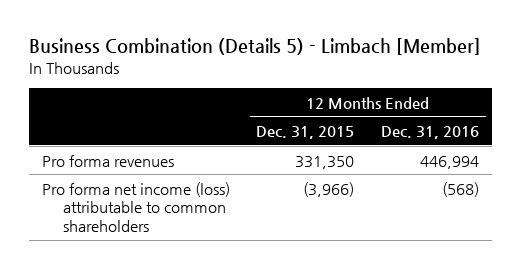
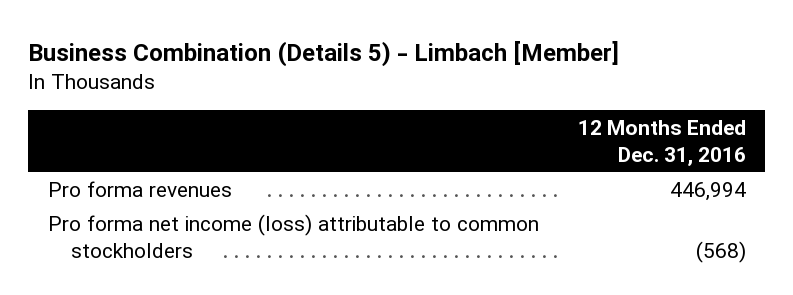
[256,125,355,139] Dec. 31, 2015 -> none
[41,181,230,233] Pro forma net income (loss) attributable to common shareholders -> [47,213,539,258] Pro forma net income (loss) attributable to common stockholders

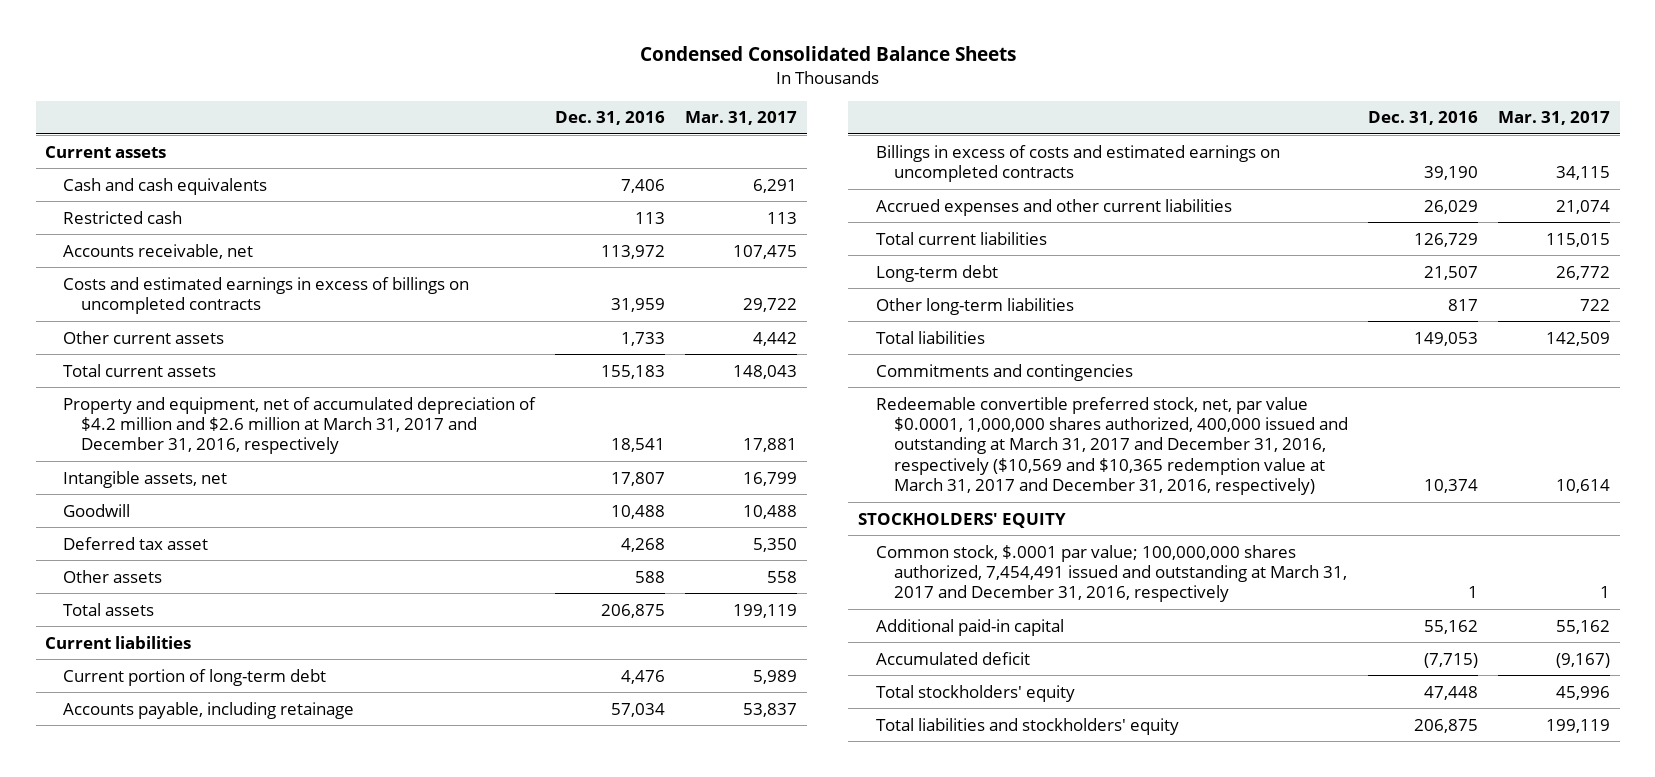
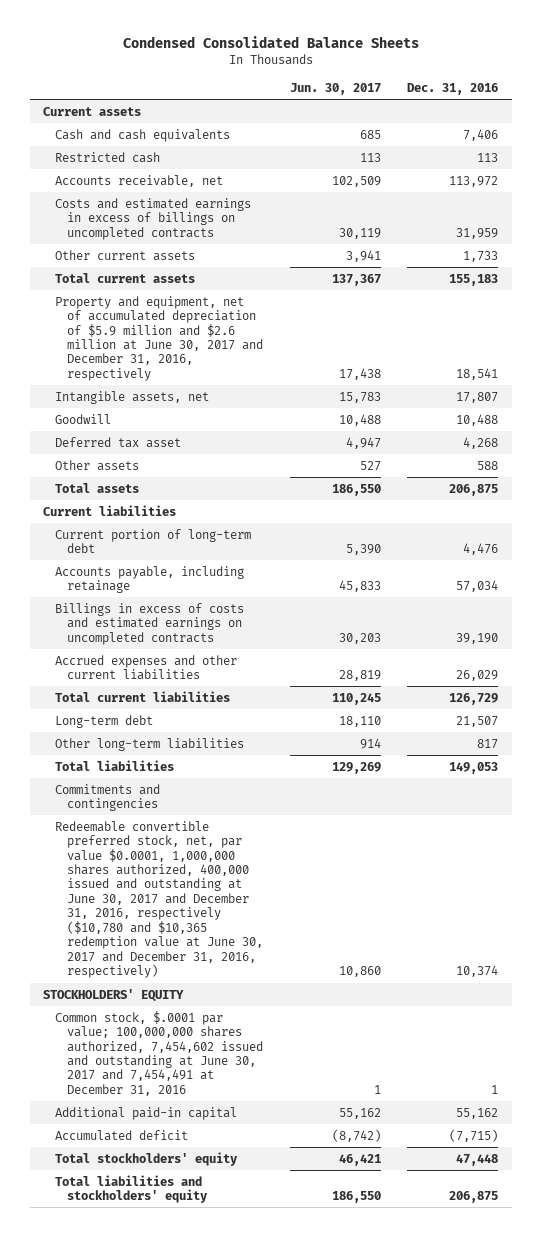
[684,111,797,126] Mar. 31, 2017 -> none
none -> [289,82,381,95] Jun. 30, 2017
[63,396,537,455] Property and equipment, net of accumulated depreciation of $4.2 million and $2.6 million at March 31, 2017 and December 31, 2016, respectively -> [54,295,263,381] Property and equipment, net of accumulated depreciation of $5.9 million and $2.6 million at June 30, 2017 and December 31, 2016, respectively
[876,396,1349,496] Redeemable convertible preferred stock, net, par value $0.0001, 1,000,000 shares authorized, 400,000 issued and outstanding at March 31, 2017 and December 31, 2016, respectively ($10,569 and $10,365 redemption value at March 31, 2017 and December 31, 2016, respectively) -> [54,820,263,979] Redeemable convertible preferred stock, net, par value $0.0001, 1,000,000 shares authorized, 400,000 issued and outstanding at June 30, 2017 and December 31, 2016, respectively ($10,780 and $10,365 redemption value at June 30, 2017 and December 31, 2016, respectively)
[876,544,1348,603] Common stock, $.0001 par value; 100,000,000 shares authorized, 7,454,491 issued and outstanding at March 31, 2017 and December 31, 2016, respectively -> [54,1010,263,1096] Common stock, $.0001 par value; 100,000,000 shares authorized, 7,454,602 issued and outstanding at June 30, 2017 and 7,454,491 at December 31, 2016

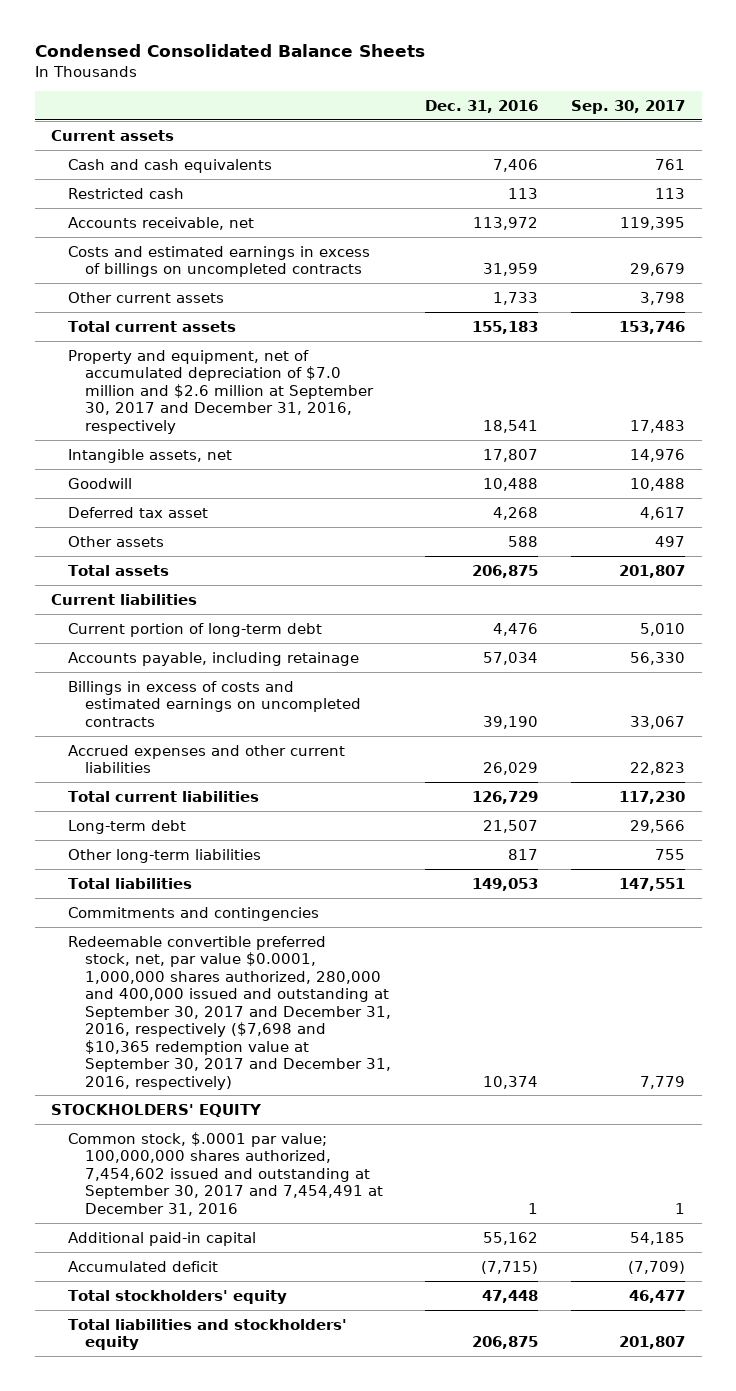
[289,82,381,95] Jun. 30, 2017 -> none
none -> [571,99,686,114] Sep. 30, 2017
[54,295,263,381] Property and equipment, net of accumulated depreciation of $5.9 million and $2.6 million at June 30, 2017 and December 31, 2016, respectively -> [68,349,375,434] Property and equipment, net of accumulated depreciation of $7.0 million and $2.6 million at September 30, 2017 and December 31, 2016, respectively
[54,820,263,979] Redeemable convertible preferred stock, net, par value $0.0001, 1,000,000 shares authorized, 400,000 issued and outstanding at June 30, 2017 and December 31, 2016, respectively ($10,780 and $10,365 redemption value at June 30, 2017 and December 31, 2016, respectively) -> [68,935,392,1090] Redeemable convertible preferred stock, net, par value $0.0001, 1,000,000 shares authorized, 280,000 and 400,000 issued and outstanding at September 30, 2017 and December 31, 2016, respectively ($7,698 and $10,365 redemption value at September 30, 2017 and December 31, 2016, respectively)
[54,1010,263,1096] Common stock, $.0001 par value; 100,000,000 shares authorized, 7,454,602 issued and outstanding at June 30, 2017 and 7,454,491 at December 31, 2016 -> [68,1131,384,1216] Common stock, $.0001 par value; 100,000,000 shares authorized, 7,454,602 issued and outstanding at September 30, 2017 and 7,454,491 at December 31, 2016

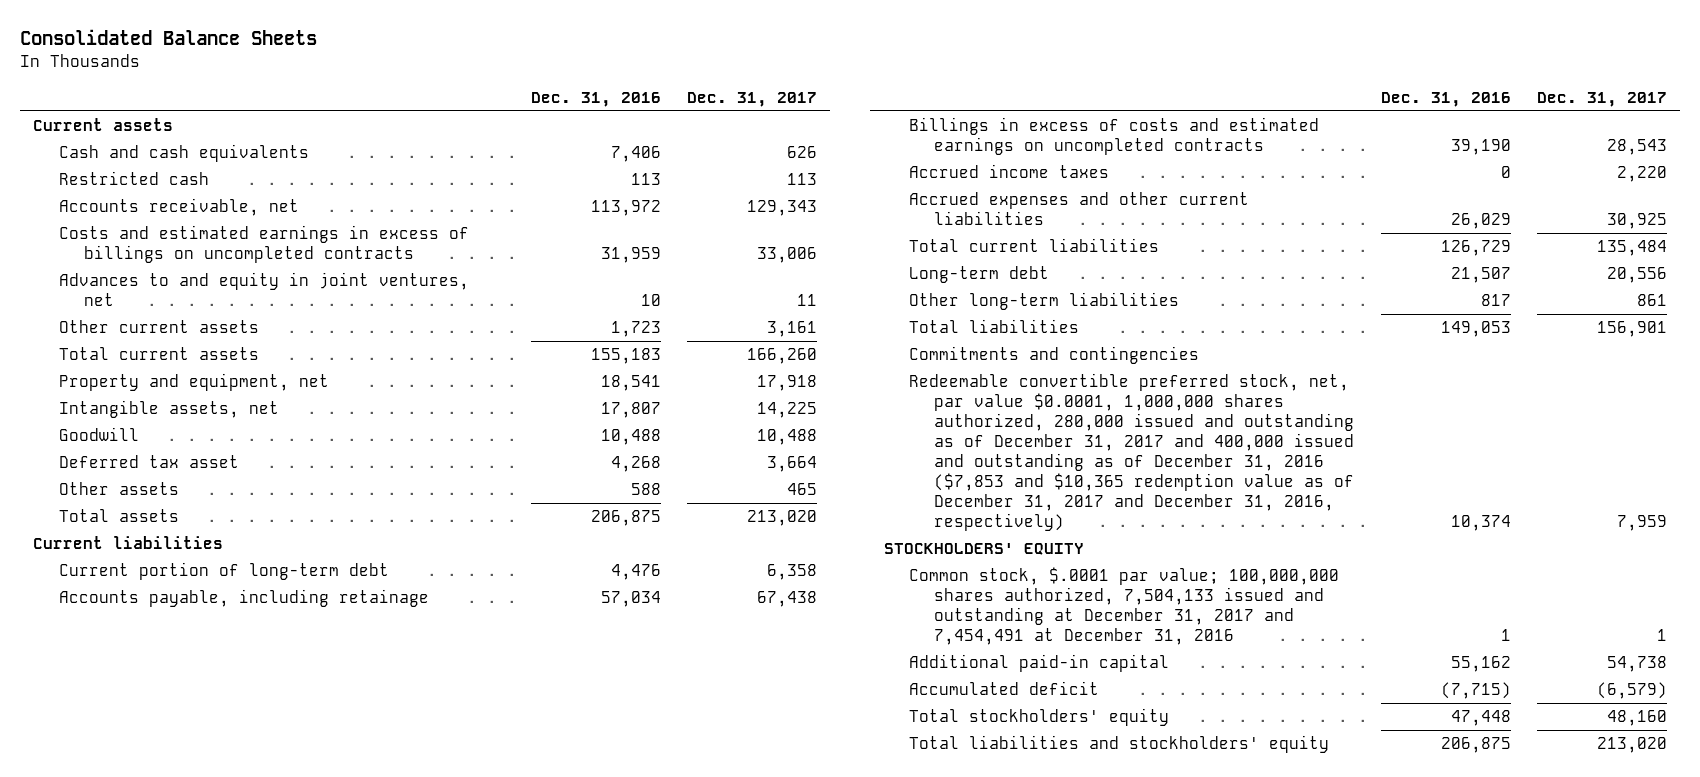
[34,44,425,58] Condensed Consolidated Balance Sheets -> [20,29,318,46] Consolidated Balance Sheets
[571,99,686,114] Sep. 30, 2017 -> none
none -> [686,91,817,107] Dec. 31, 2017
none -> [58,272,469,307] Advances to and equity in joint ventures, net
[492,291,538,305] 1,733 -> [610,321,661,338] 1,723
[68,349,375,434] Property and equipment, net of accumulated depreciation of $7.0 million and $2.6 million at September 30, 2017 and December 31, 2016, respectively -> [58,373,329,392] Property and equipment, net
none -> [908,164,1109,179] Accrued income taxes
[68,935,392,1090] Redeemable convertible preferred stock, net, par value $0.0001, 1,000,000 shares authorized, 280,000 and 400,000 issued and outstanding at September 30, 2017 and December 31, 2016, respectively ($7,698 and $10,365 redemption value at September 30, 2017 and December 31, 2016, respectively) -> [908,373,1355,531] Redeemable convertible preferred stock, net, par value $0.0001, 1,000,000 shares authorized, 280,000 issued and outstanding as of December 31, 2017 and 400,000 issued and outstanding as of December 31, 2016 ($7,853 and $10,365 redemption value as of December 31, 2017 and December 31, 2016, respectively)
[68,1131,384,1216] Common stock, $.0001 par value; 100,000,000 shares authorized, 7,454,602 issued and outstanding at September 30, 2017 and 7,454,491 at December 31, 2016 -> [908,567,1339,646] Common stock, $.0001 par value; 100,000,000 shares authorized, 7,504,133 issued and outstanding at December 31, 2017 and 7,454,491 at December 31, 2016

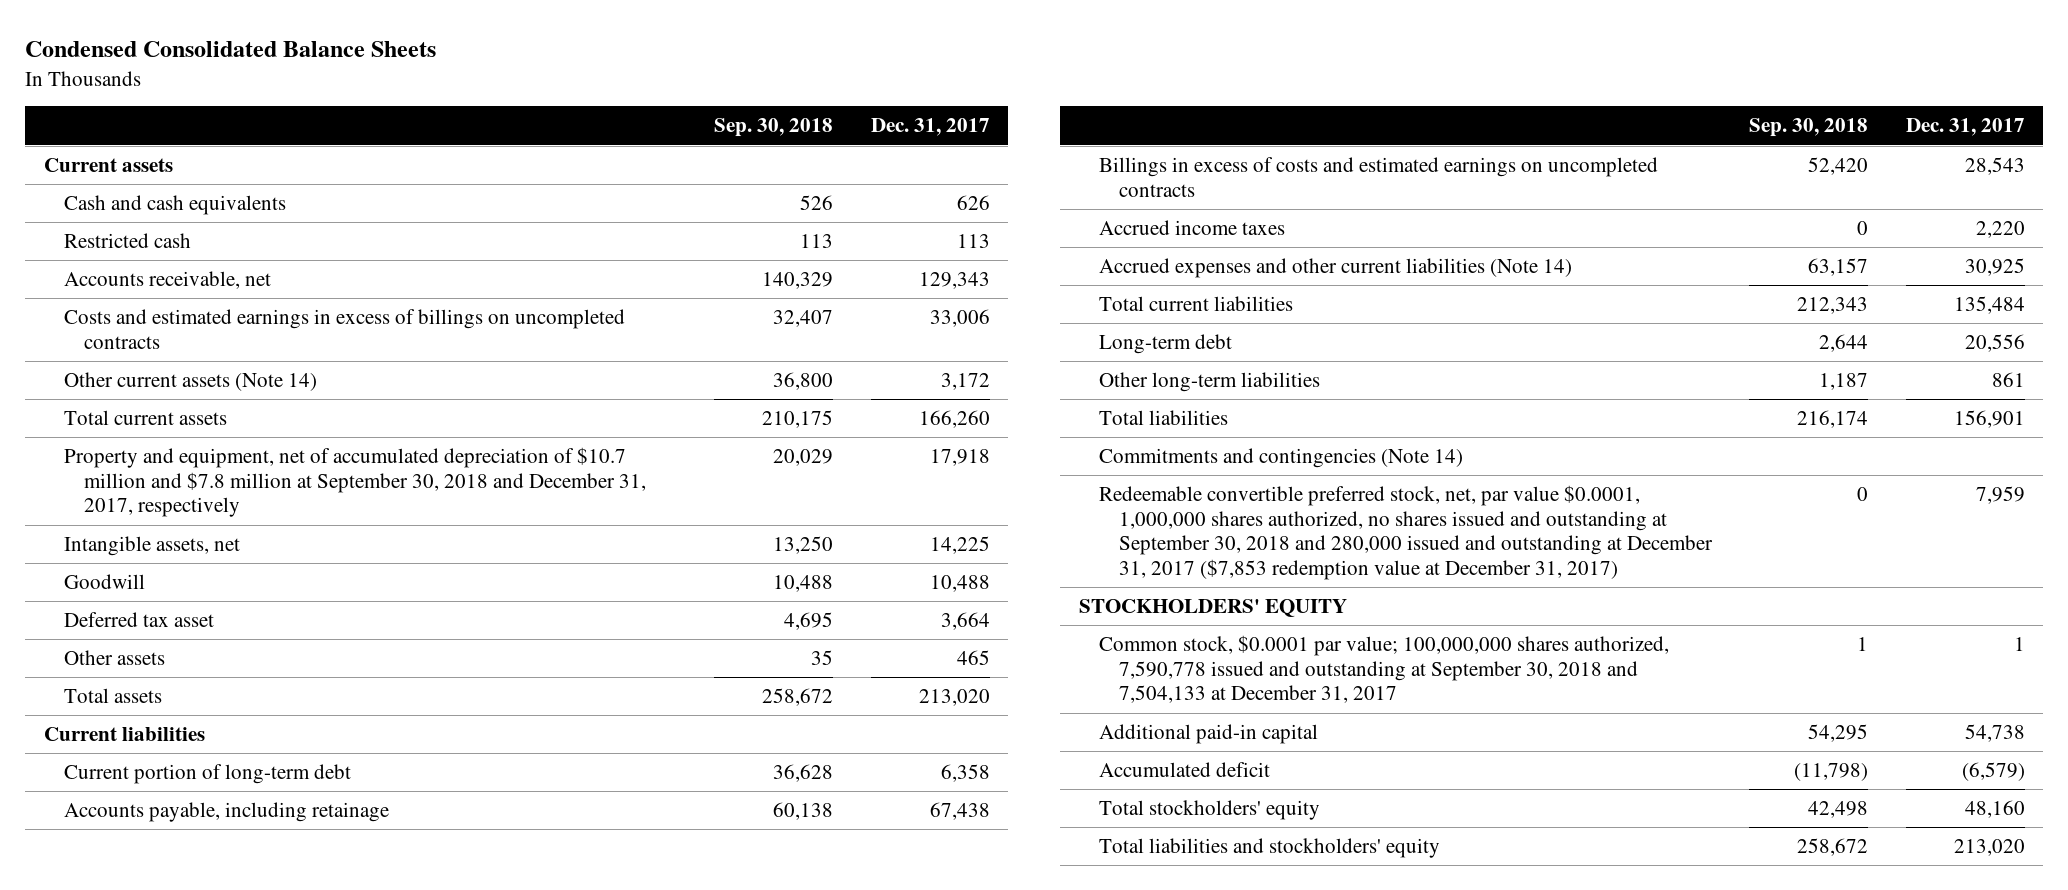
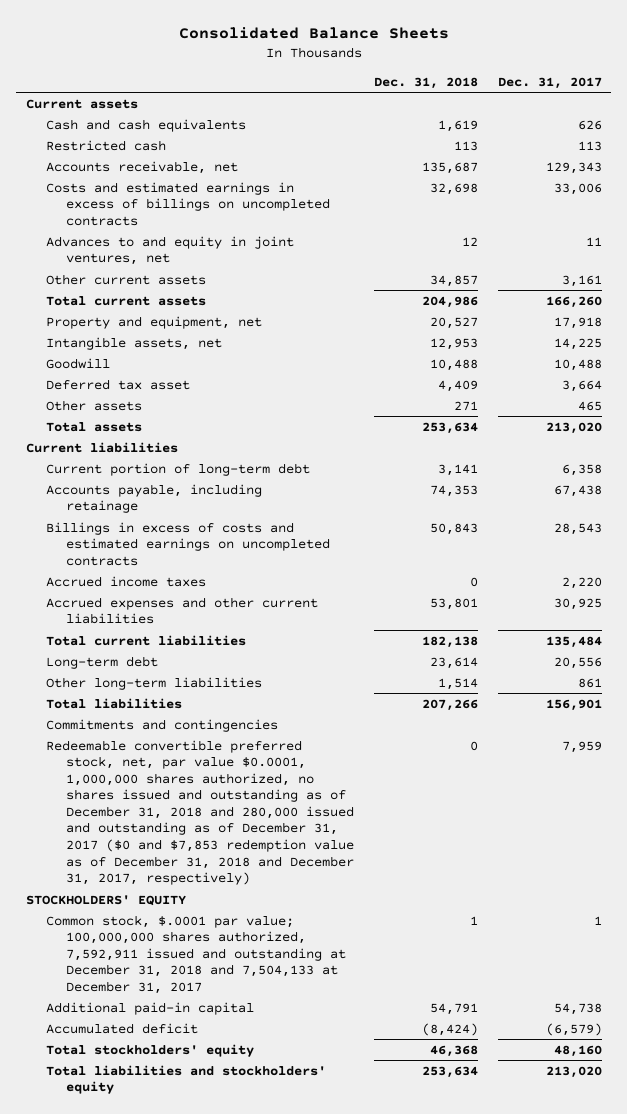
[25,41,437,58] Condensed Consolidated Balance Sheets -> [178,26,449,39] Consolidated Balance Sheets
[714,118,834,138] Sep. 30, 2018 -> none
none -> [373,76,478,89] Dec. 31, 2018
none -> [45,235,294,266] Advances to and equity in joint ventures, net
[64,372,318,392] Other current assets (Note 14) -> [45,273,206,285] Other current assets
[940,373,990,391] 3,172 -> [561,274,602,287] 3,161
[64,447,647,518] Property and equipment, net of accumulated depreciation of $10.7 million and $7.8 million at September 30, 2018 and December 31, 2017, respectively -> [45,315,262,329] Property and equipment, net
[1099,258,1573,279] Accrued expenses and other current liabilities (Note 14) -> [45,596,318,625] Accrued expenses and other current liabilities
[1099,448,1464,469] Commitments and contingencies (Note 14) -> [45,718,278,732] Commitments and contingencies
[1099,485,1714,581] Redeemable convertible preferred stock, net, par value $0.0001, 1,000,000 shares authorized, no shares issued and outstanding at September 30, 2018 and 280,000 issued and outstanding at December 31, 2017 ($7,853 redemption value at December 31, 2017) -> [45,739,354,886] Redeemable convertible preferred stock, net, par value $0.0001, 1,000,000 shares authorized, no shares issued and outstanding as of December 31, 2018 and 280,000 issued and outstanding as of December 31, 2017 ($0 and $7,853 redemption value as of December 31, 2018 and December 31, 2017, respectively)
[1099,635,1670,704] Common stock, $0.0001 par value; 100,000,000 shares authorized, 7,590,778 issued and outstanding at September 30, 2018 and 7,504,133 at December 31, 2017 -> [45,914,346,994] Common stock, $.0001 par value; 100,000,000 shares authorized, 7,592,911 issued and outstanding at December 31, 2018 and 7,504,133 at December 31, 2017

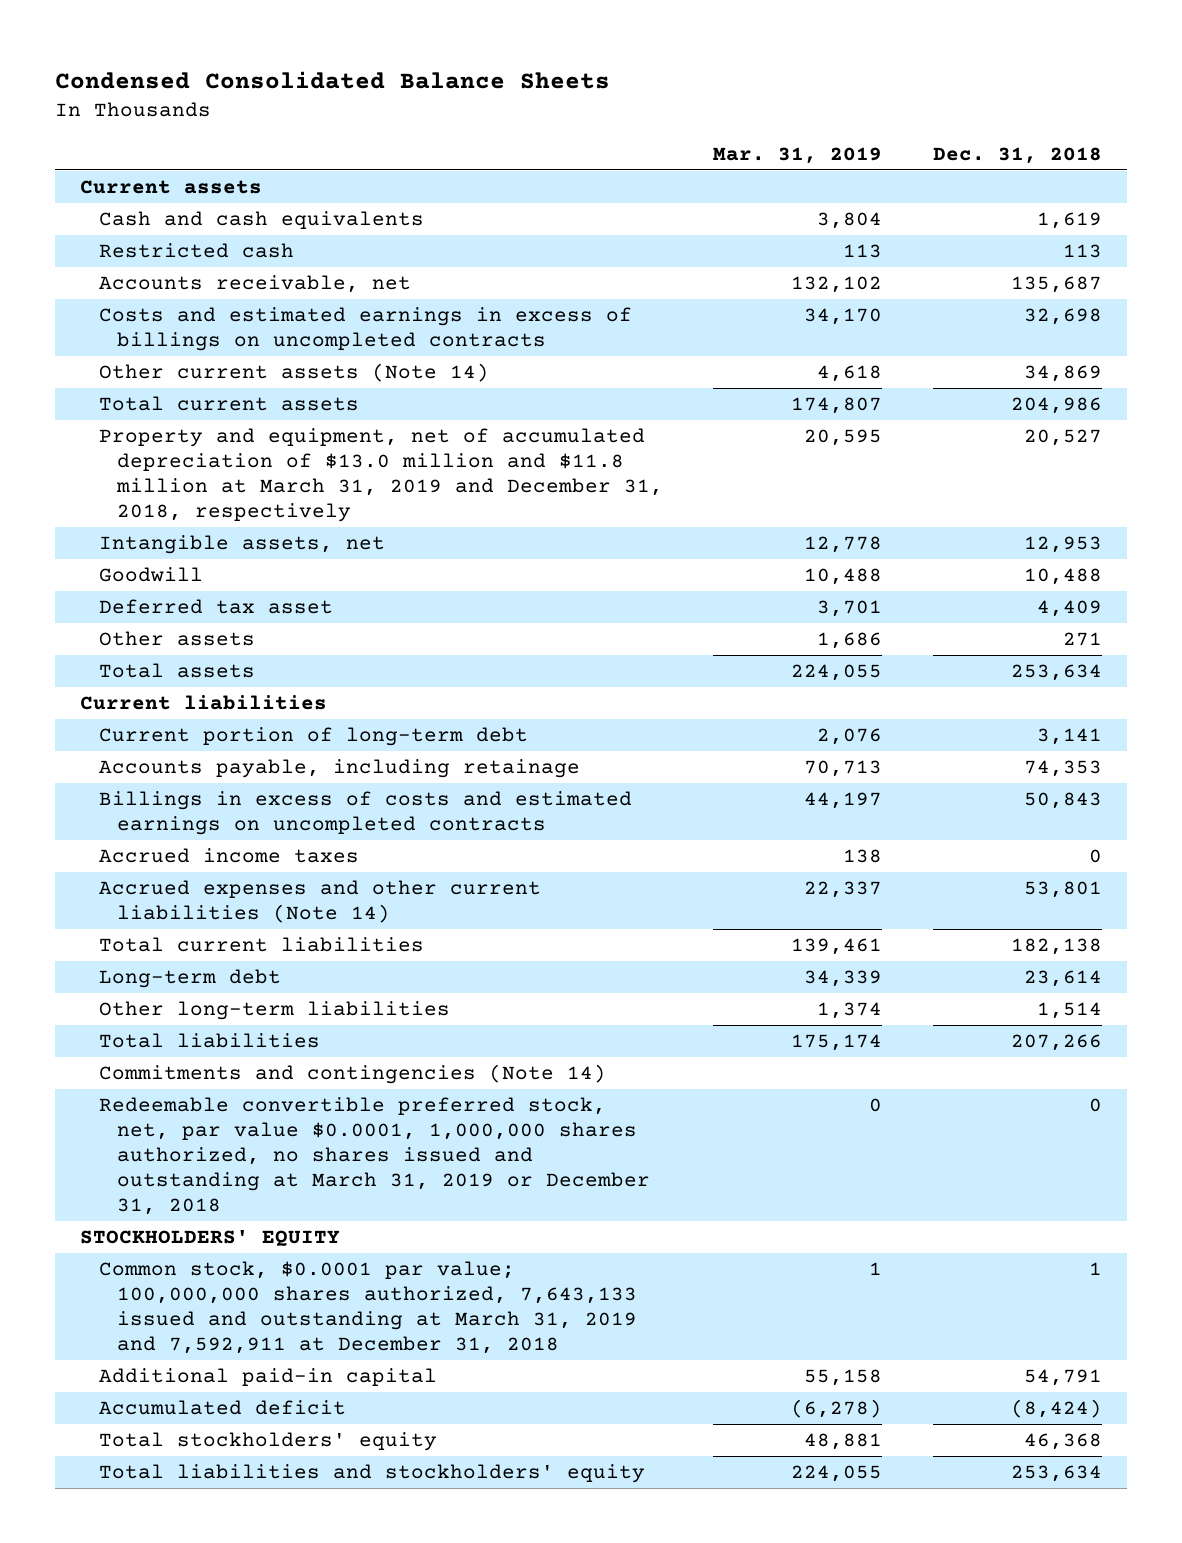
[178,26,449,39] Consolidated Balance Sheets -> [54,70,610,89] Condensed Consolidated Balance Sheets
[497,76,602,89] Dec. 31, 2017 -> none
none -> [713,146,883,164] Mar. 31, 2019
[45,235,294,266] Advances to and equity in joint ventures, net -> none
[45,273,206,285] Other current assets -> [98,363,489,383] Other current assets (Note 14)
[429,274,478,287] 34,857 -> [1023,365,1102,383] 34,869
[45,315,262,329] Property and equipment, net -> [98,428,664,523] Property and equipment, net of accumulated depreciation of $13.0 million and $11.8 million at March 31, 2019 and December 31, 2018, respectively
[45,596,318,625] Accrued expenses and other current liabilities -> [98,880,541,924] Accrued expenses and other current liabilities (Note 14)
[45,718,278,732] Commitments and contingencies -> [98,1064,606,1085] Commitments and contingencies (Note 14)
[45,739,354,886] Redeemable convertible preferred stock, net, par value $0.0001, 1,000,000 shares authorized, no shares issued and outstanding as of December 31, 2018 and 280,000 issued and outstanding as of December 31, 2017 ($0 and $7,853 redemption value as of December 31, 2018 and December 31, 2017, respectively) -> [98,1097,651,1216] Redeemable convertible preferred stock, net, par value $0.0001, 1,000,000 shares authorized, no shares issued and outstanding at March 31, 2019 or December 31, 2018
[45,914,346,994] Common stock, $.0001 par value; 100,000,000 shares authorized, 7,592,911 issued and outstanding at December 31, 2018 and 7,504,133 at December 31, 2017 -> [98,1261,638,1355] Common stock, $0.0001 par value; 100,000,000 shares authorized, 7,643,133 issued and outstanding at March 31, 2019 and 7,592,911 at December 31, 2018

